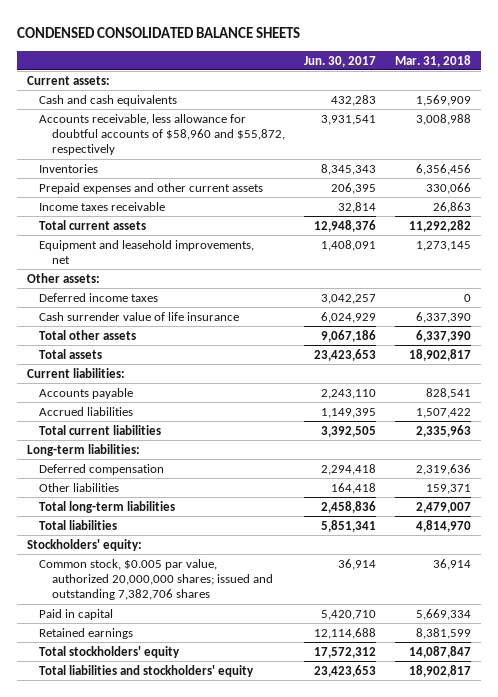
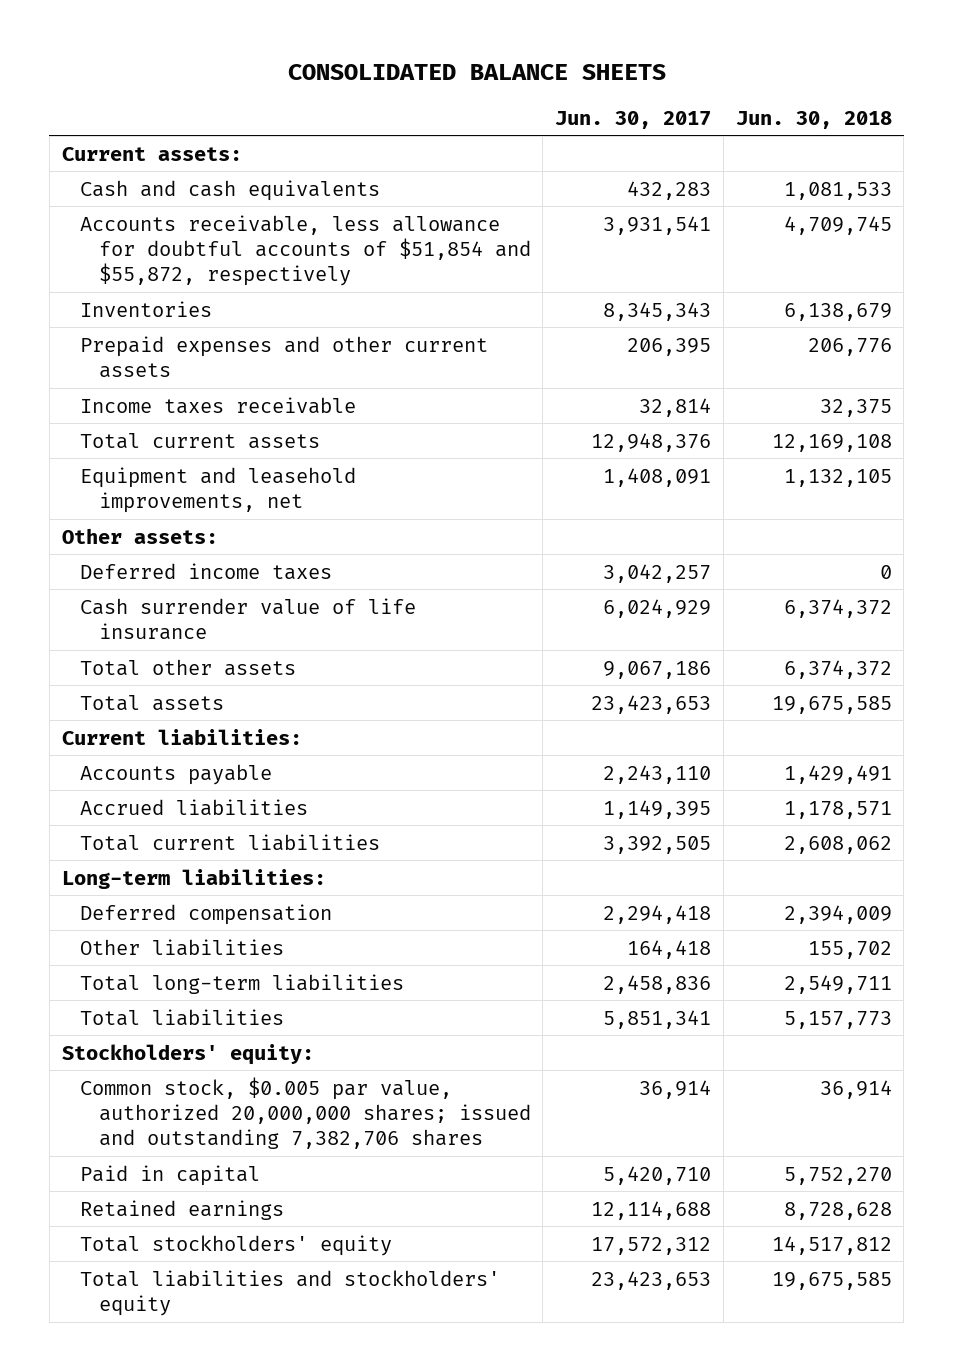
[17,26,301,38] CONDENSED CONSOLIDATED BALANCE SHEETS -> [287,64,666,81] CONSOLIDATED BALANCE SHEETS
[395,54,472,67] Mar. 31, 2018 -> none
none -> [735,110,892,129] Jun. 30, 2018
[39,113,286,156] Accounts receivable, less allowance for doubtful accounts of $58,960 and $55,872, respectively -> [80,214,531,287] Accounts receivable, less allowance for doubtful accounts of $51,854 and $55,872, respectively

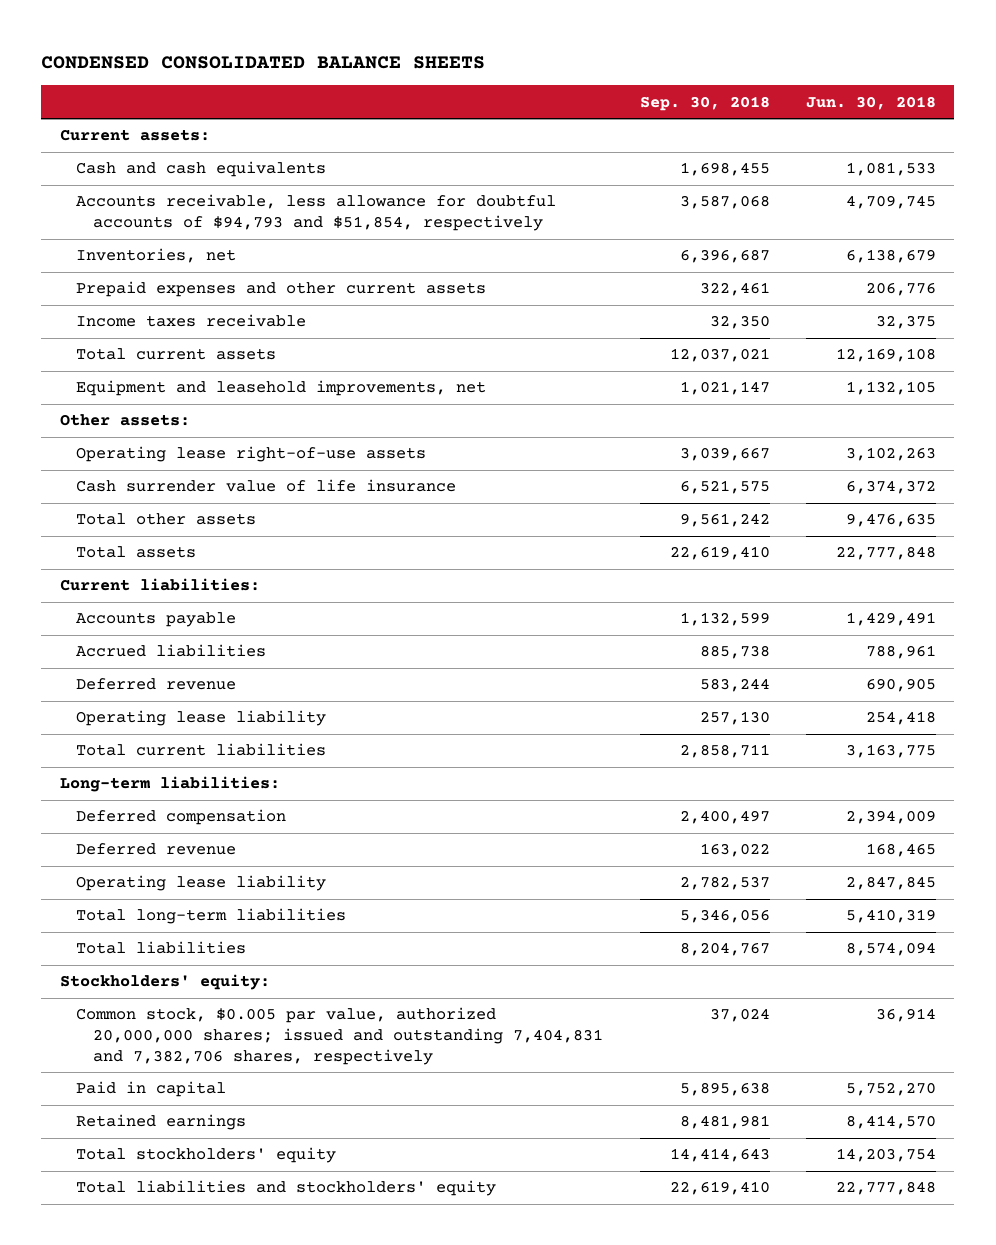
[287,64,666,81] CONSOLIDATED BALANCE SHEETS -> [41,56,486,70] CONDENSED CONSOLIDATED BALANCE SHEETS
[555,110,712,129] Jun. 30, 2017 -> none
none -> [639,95,770,111] Sep. 30, 2018
[80,214,531,287] Accounts receivable, less allowance for doubtful accounts of $51,854 and $55,872, respectively -> [76,194,557,232] Accounts receivable, less allowance for doubtful accounts of $94,793 and $51,854, respectively
[80,300,213,317] Inventories -> [76,248,237,264] Inventories, net
[80,562,333,580] Deferred income taxes -> none
none -> [76,446,427,463] Operating lease right-of-use assets
[783,659,892,679] 6,374,372 -> [846,513,937,528] 9,476,635
[771,695,892,714] 19,675,585 -> [836,546,937,561] 22,777,848
[783,800,892,819] 1,178,571 -> [866,645,937,660] 788,961
none -> [76,678,237,691] Deferred revenue
none -> [76,710,327,727] Operating lease liability
[783,835,892,854] 2,608,062 -> [846,744,937,759] 3,163,775
[80,938,285,956] Other liabilities -> none
none -> [76,843,237,856] Deferred revenue
none -> [76,875,327,892] Operating lease liability
[783,974,892,994] 2,549,711 -> [846,909,937,924] 5,410,319
[783,1010,892,1029] 5,157,773 -> [846,942,937,957] 8,574,094
[80,1076,531,1150] Common stock, $0.005 par value, authorized 20,000,000 shares; issued and outstanding 7,382,706 shares -> [76,1007,604,1065] Common stock, $0.005 par value, authorized 20,000,000 shares; issued and outstanding 7,404,831 and 7,382,706 shares, respectively
[783,1201,892,1220] 8,728,628 -> [846,1115,937,1130] 8,414,570
[771,1235,892,1255] 14,517,812 -> [836,1148,937,1163] 14,203,754
[771,1271,892,1290] 19,675,585 -> [836,1181,937,1196] 22,777,848

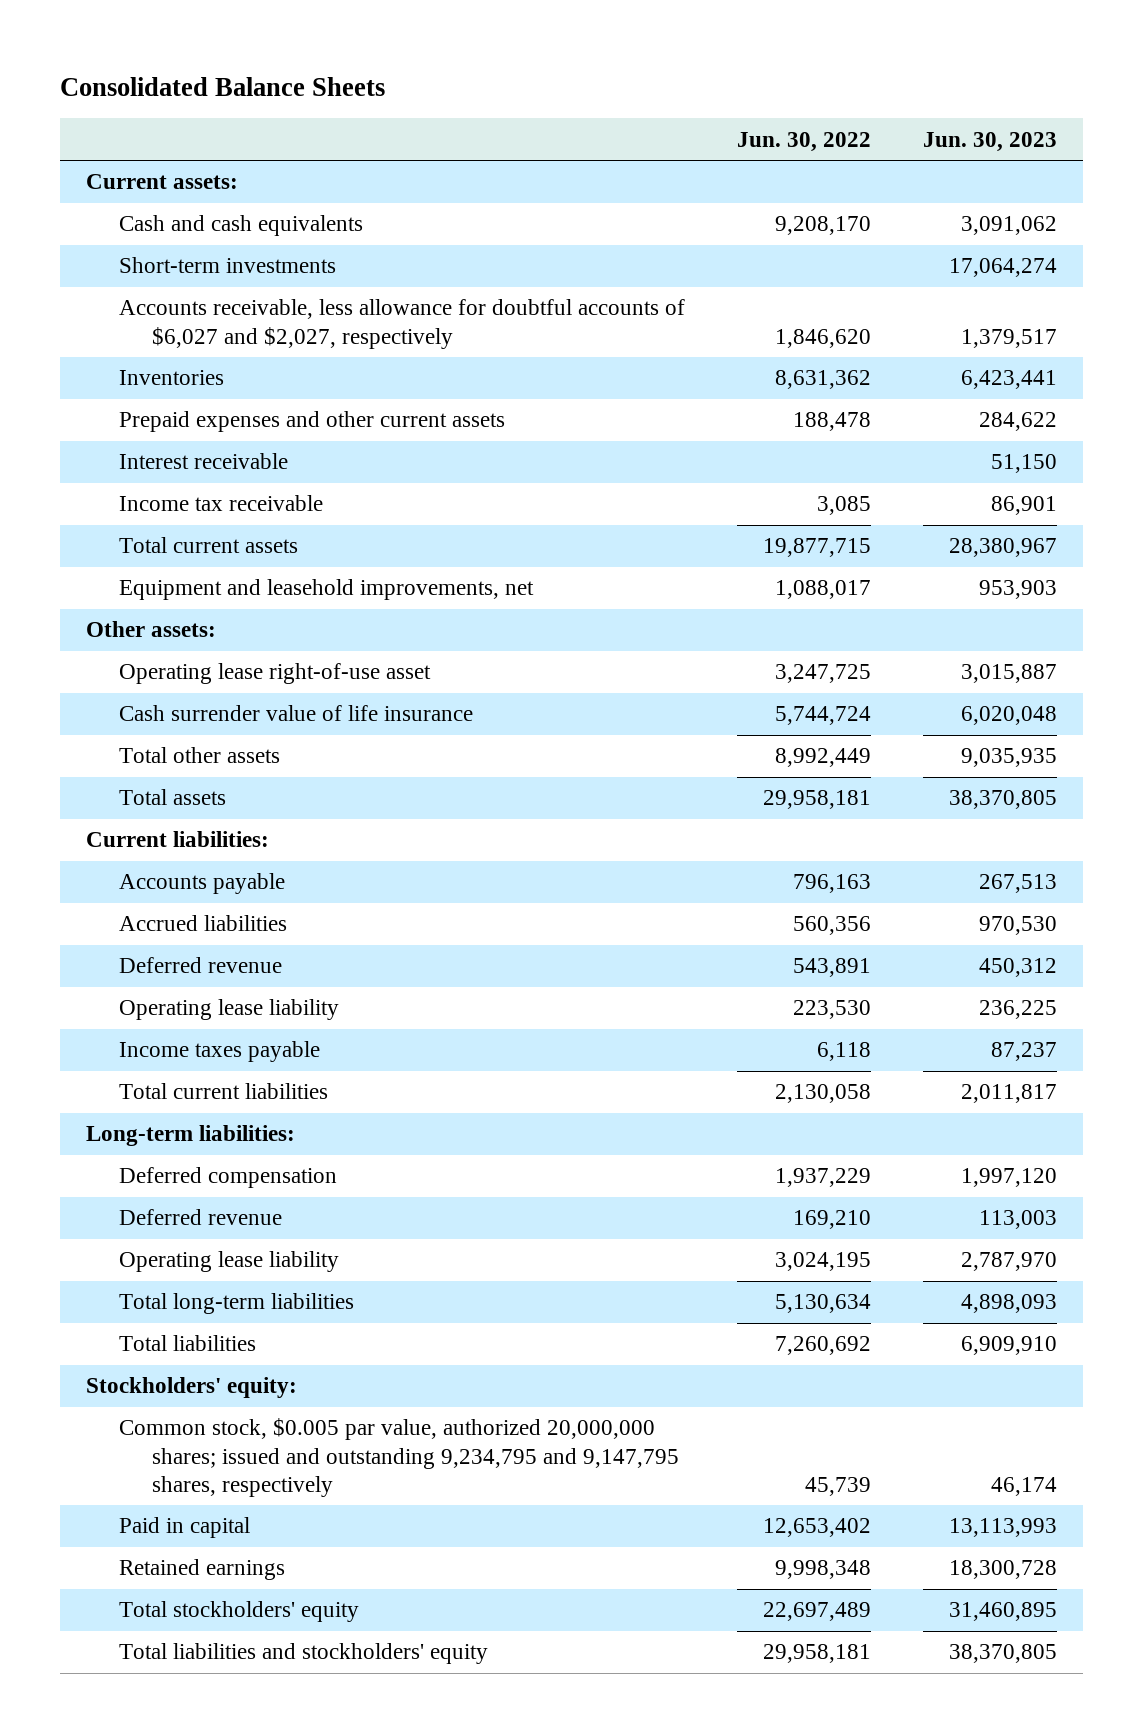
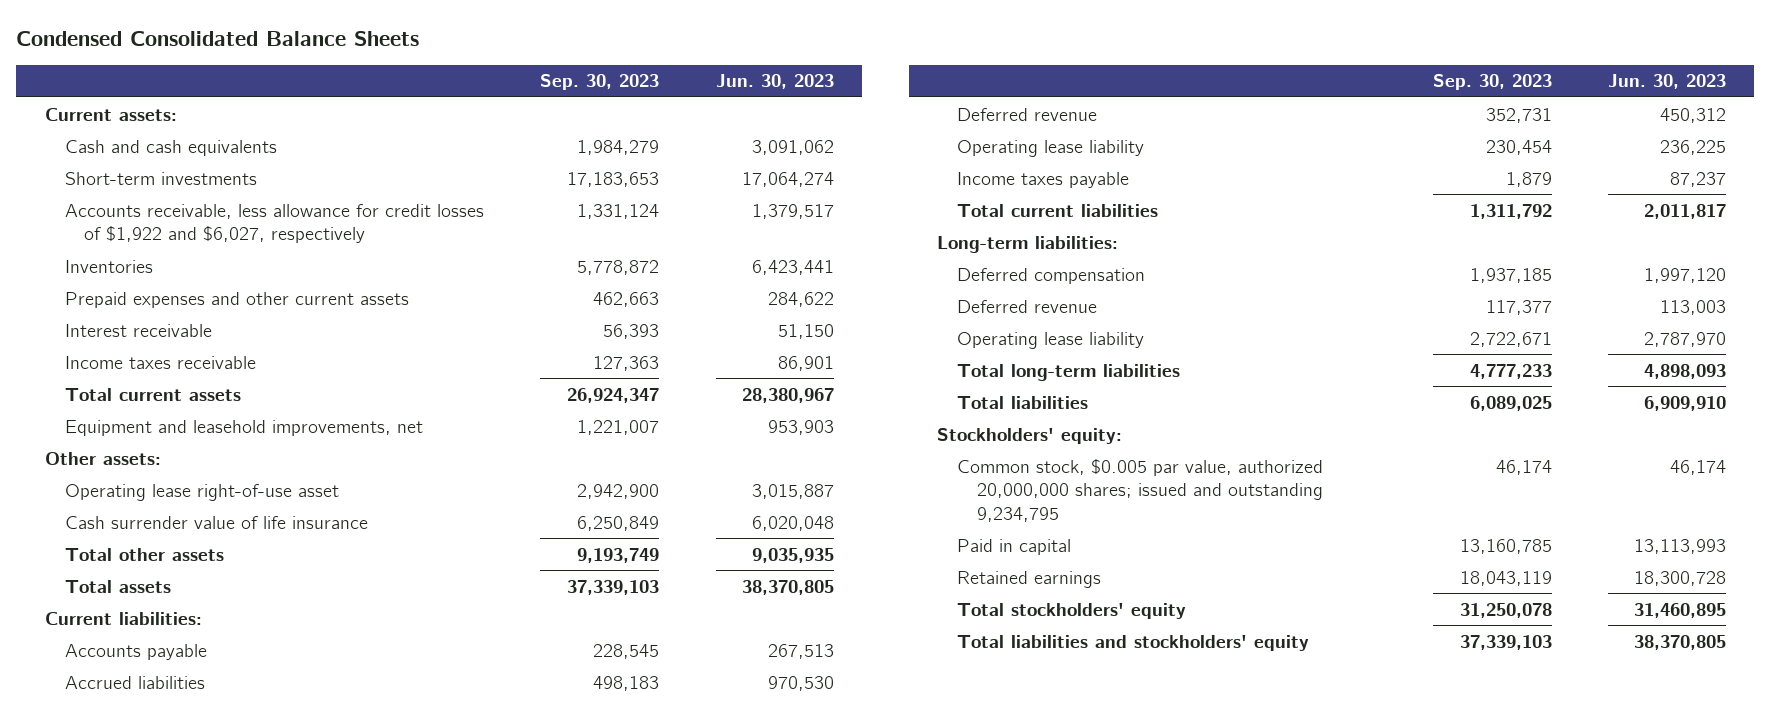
[60,76,386,96] Consolidated Balance Sheets -> [16,30,420,46] Condensed Consolidated Balance Sheets
[736,131,871,152] Jun. 30, 2022 -> none
none -> [540,74,660,91] Sep. 30, 2023
[118,299,685,349] Accounts receivable, less allowance for doubtful accounts of $6,027 and $2,027, respectively -> [64,203,484,244] Accounts receivable, less allowance for credit losses of $1,922 and $6,027, respectively
[118,495,323,512] Income tax receivable -> [64,355,256,369] Income taxes receivable
[118,1418,679,1497] Common stock, $0.005 par value, authorized 20,000,000 shares; issued and outstanding 9,234,795 and 9,147,795 shares, respectively -> [957,458,1324,522] Common stock, $0.005 par value, authorized 20,000,000 shares; issued and outstanding 9,234,795

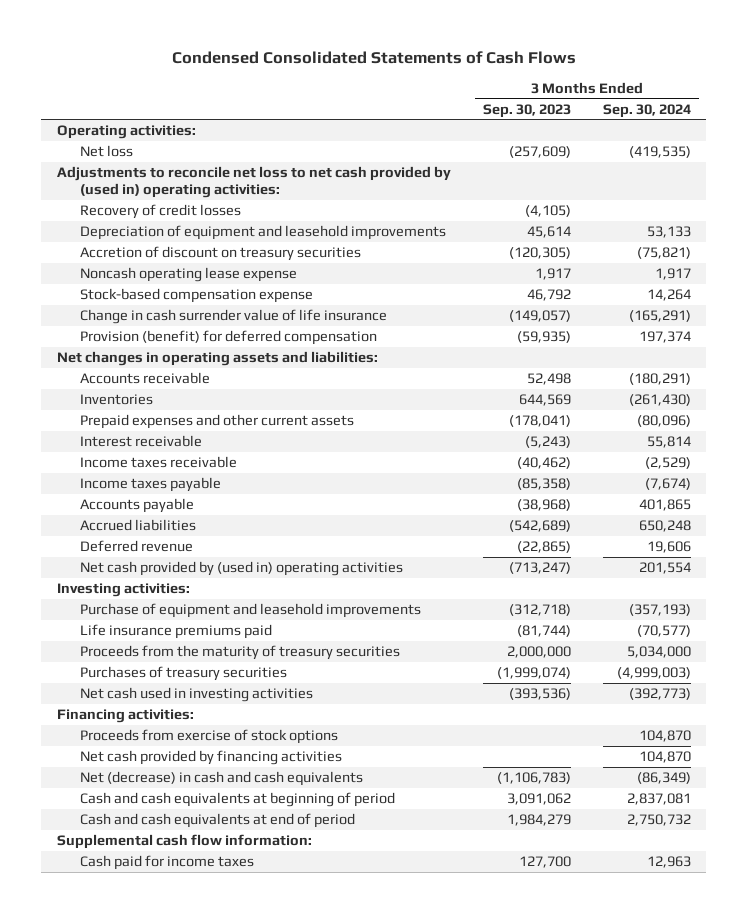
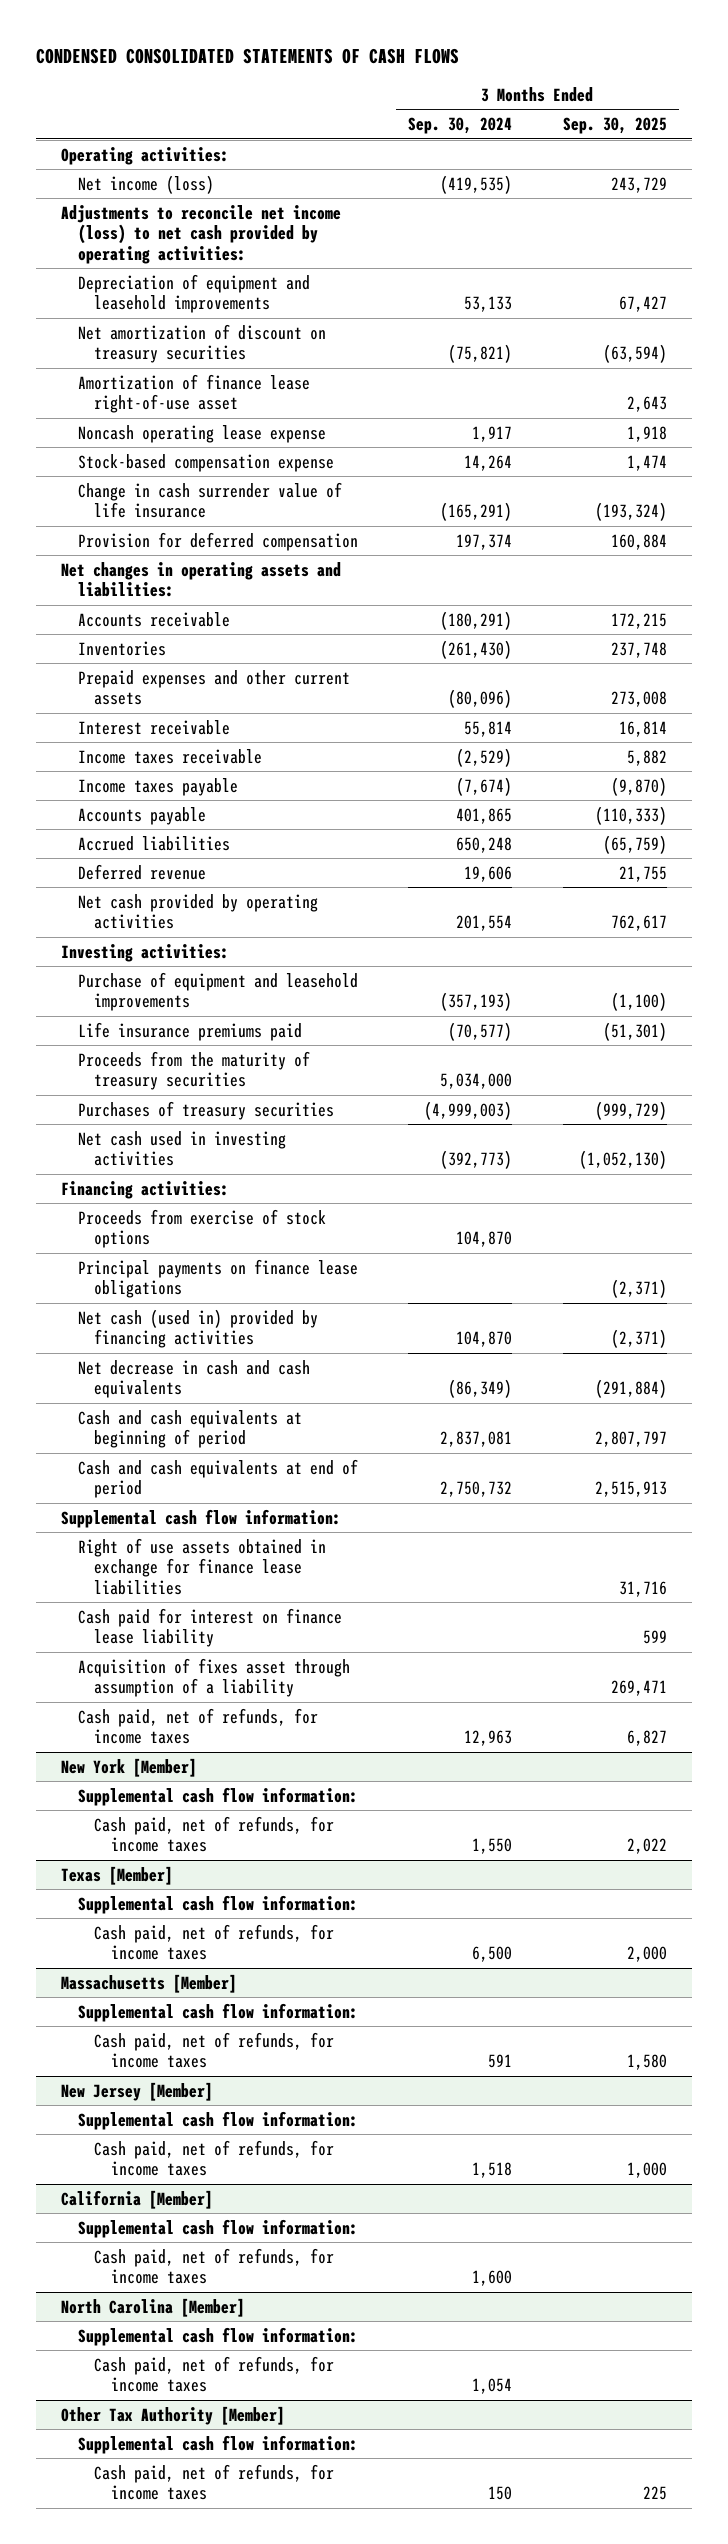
[171,51,576,65] Condensed Consolidated Statements of Cash Flows -> [36,47,460,64] CONDENSED CONSOLIDATED STATEMENTS OF CASH FLOWS
[482,103,571,118] Sep. 30, 2023 -> none
none -> [562,116,667,134] Sep. 30, 2025
[79,204,241,220] Recovery of credit losses -> none
[79,145,133,158] Net loss -> [77,174,214,194] Net income (loss)
[57,166,452,198] Adjustments to reconcile net loss to net cash provided by (used in) operating activities: -> [61,204,342,264] Adjustments to reconcile net income (loss) to net cash provided by operating activities:
[79,246,361,262] Accretion of discount on treasury securities -> [77,323,326,364] Net amortization of discount on treasury securities
none -> [77,373,310,414] Amortization of finance lease right-of-use asset
[79,330,377,346] Provision (benefit) for deferred compensation -> [77,531,358,551] Provision for deferred compensation
[79,561,403,577] Net cash provided by (used in) operating activities -> [77,893,318,930] Net cash provided by operating activities
none -> [77,1258,358,1299] Principal payments on finance lease obligations
[79,750,342,766] Net cash provided by financing activities -> [77,1308,318,1349] Net cash (used in) provided by financing activities
[79,771,363,787] Net (decrease) in cash and cash equivalents -> [77,1359,310,1399] Net decrease in cash and cash equivalents
none -> [77,1537,326,1595] Right of use assets obtained in exchange for finance lease liabilities
none -> [77,1607,342,1648] Cash paid for interest on finance lease liability
none -> [77,1657,350,1698] Acquisition of fixes asset through assumption of a liability
[79,855,254,871] Cash paid for income taxes -> [77,1707,318,1745] Cash paid, net of refunds, for income taxes
none -> [61,1757,198,1777] New York [Member]
none -> [77,1786,358,1806] Supplemental cash flow information:
none -> [94,1815,335,1853] Cash paid, net of refunds, for income taxes
none -> [61,1865,174,1885] Texas [Member]
none -> [77,1894,358,1914] Supplemental cash flow information:
none -> [94,1923,335,1961] Cash paid, net of refunds, for income taxes
none -> [61,1973,238,1993] Massachusetts [Member]
none -> [77,2002,358,2022] Supplemental cash flow information:
none -> [94,2031,335,2069] Cash paid, net of refunds, for income taxes
none -> [61,2081,214,2101] New Jersey [Member]
none -> [77,2110,358,2130] Supplemental cash flow information:
none -> [94,2139,335,2177] Cash paid, net of refunds, for income taxes
none -> [61,2189,214,2209] California [Member]
none -> [77,2218,358,2238] Supplemental cash flow information:
none -> [94,2247,335,2285] Cash paid, net of refunds, for income taxes
none -> [61,2297,246,2317] North Carolina [Member]
none -> [77,2326,358,2346] Supplemental cash flow information:
none -> [94,2355,335,2393] Cash paid, net of refunds, for income taxes
none -> [61,2405,286,2425] Other Tax Authority [Member]
none -> [77,2434,358,2454] Supplemental cash flow information:
none -> [94,2463,335,2501] Cash paid, net of refunds, for income taxes

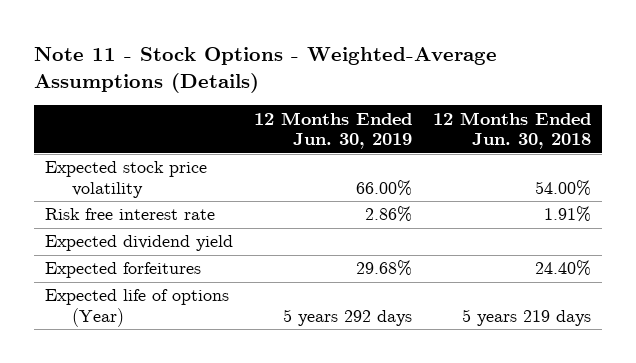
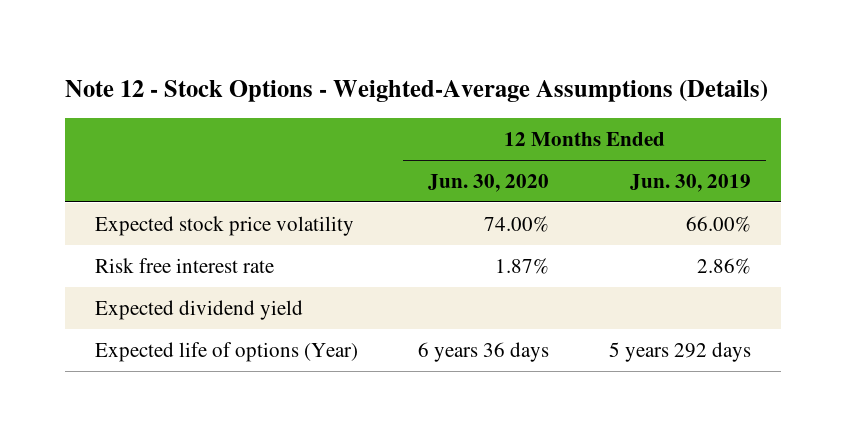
[34,47,498,93] Note 11 - Stock Options - Weighted-Average Assumptions (Details) -> [64,80,768,103] Note 12 - Stock Options - Weighted-Average Assumptions (Details)
[433,111,592,150] 12 Months Ended Jun. 30, 2018 -> none
none -> [428,174,550,193] Jun. 30, 2020
[44,262,201,279] Expected forfeitures -> none

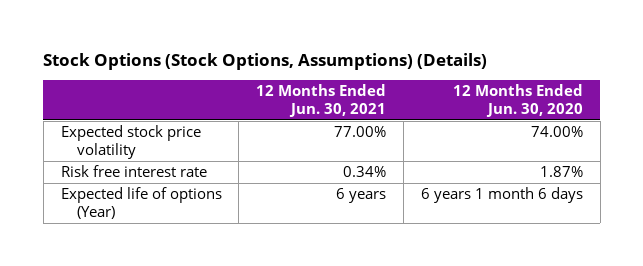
[64,80,768,103] Note 12 - Stock Options - Weighted-Average Assumptions (Details) -> [43,52,488,70] Stock Options (Stock Options, Assumptions) (Details)
[630,174,752,193] Jun. 30, 2019 -> none
none -> [256,84,387,117] 12 Months Ended Jun. 30, 2021
[94,299,303,320] Expected dividend yield -> none
[418,341,550,362] 6 years 36 days -> [420,187,583,204] 6 years 1 month 6 days

